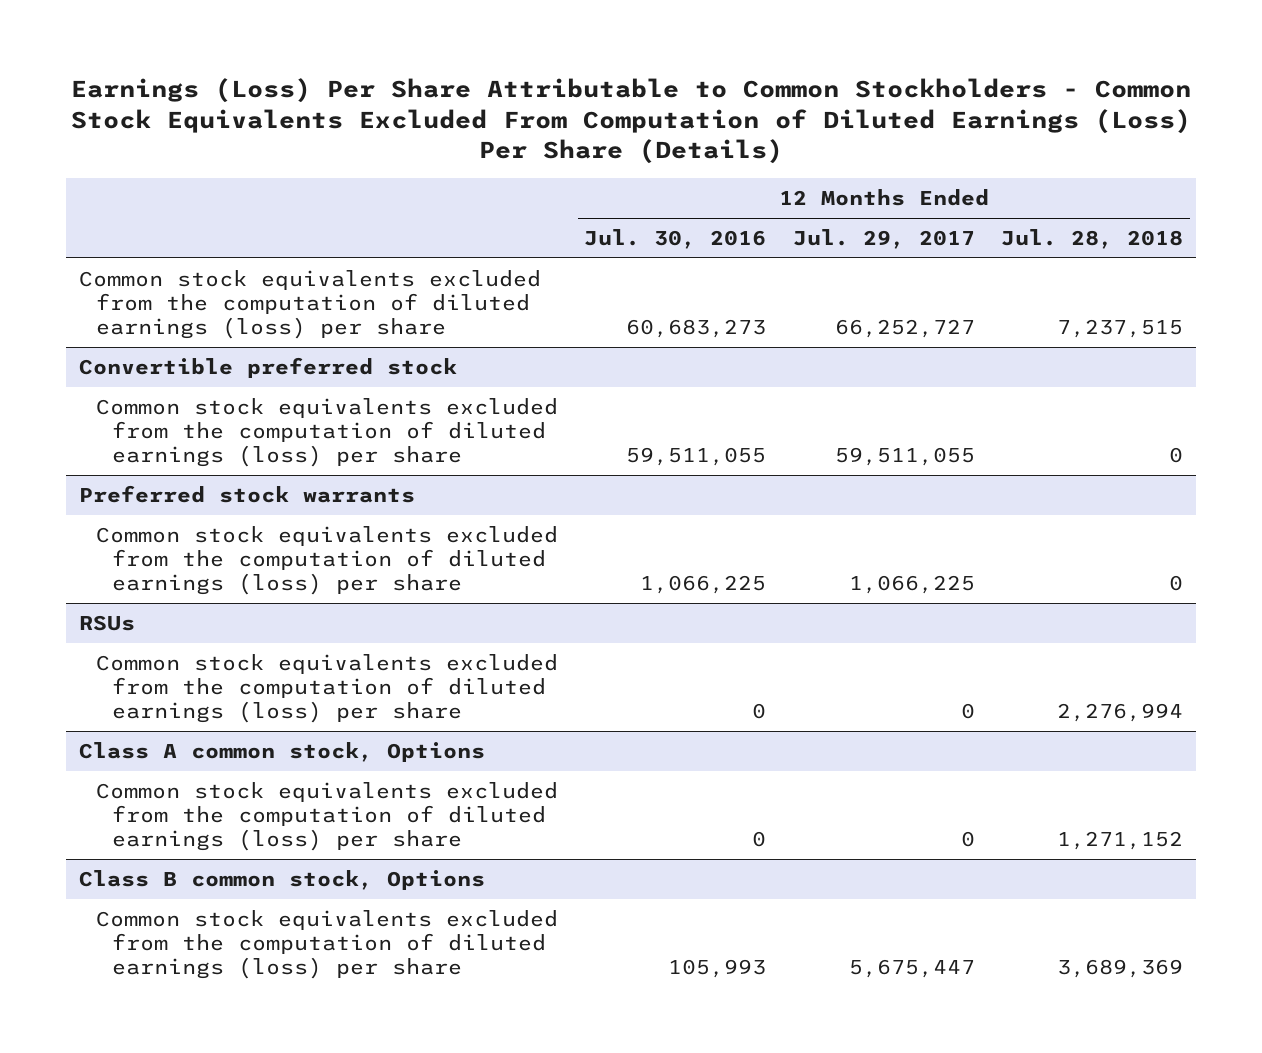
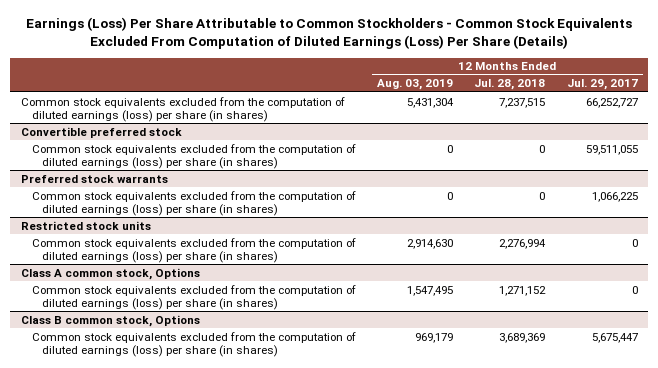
[584,228,767,249] Jul. 30, 2016 -> none
none -> [376,79,453,91] Aug. 03, 2019
[79,269,542,340] Common stock equivalents excluded from the computation of diluted earnings (loss) per share -> [20,96,345,123] Common stock equivalents excluded from the computation of diluted earnings (loss) per share (in shares)
[95,397,558,468] Common stock equivalents excluded from the computation of diluted earnings (loss) per share -> [31,143,356,170] Common stock equivalents excluded from the computation of diluted earnings (loss) per share (in shares)
[95,525,558,596] Common stock equivalents excluded from the computation of diluted earnings (loss) per share -> [31,190,356,217] Common stock equivalents excluded from the computation of diluted earnings (loss) per share (in shares)
[79,614,136,631] RSUs -> [20,220,151,230] Restricted stock units
[95,653,558,724] Common stock equivalents excluded from the computation of diluted earnings (loss) per share -> [31,237,356,264] Common stock equivalents excluded from the computation of diluted earnings (loss) per share (in shares)
[95,781,558,852] Common stock equivalents excluded from the computation of diluted earnings (loss) per share -> [31,284,356,311] Common stock equivalents excluded from the computation of diluted earnings (loss) per share (in shares)
[95,909,558,980] Common stock equivalents excluded from the computation of diluted earnings (loss) per share -> [31,331,356,358] Common stock equivalents excluded from the computation of diluted earnings (loss) per share (in shares)

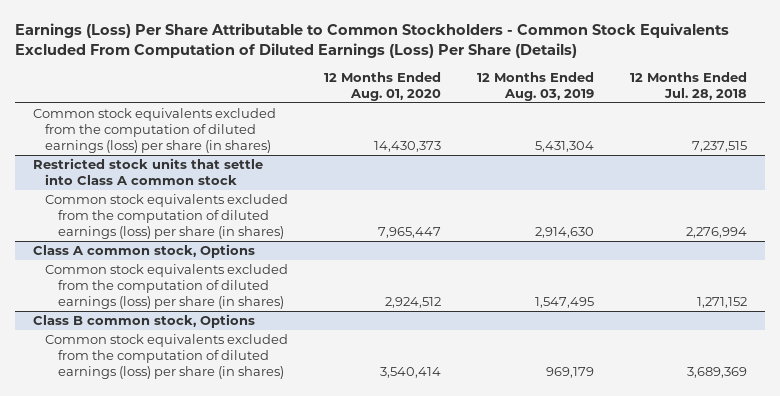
[566,79,638,91] Jul. 29, 2017 -> none
none -> [324,71,442,101] 12 Months Ended Aug. 01, 2020
[20,126,182,138] Convertible preferred stock -> none
[31,143,356,170] Common stock equivalents excluded from the computation of diluted earnings (loss) per share (in shares) -> none
[20,174,168,183] Preferred stock warrants -> none
[31,190,356,217] Common stock equivalents excluded from the computation of diluted earnings (loss) per share (in shares) -> none
[20,220,151,230] Restricted stock units -> [32,158,263,186] Restricted stock units that settle into Class A common stock

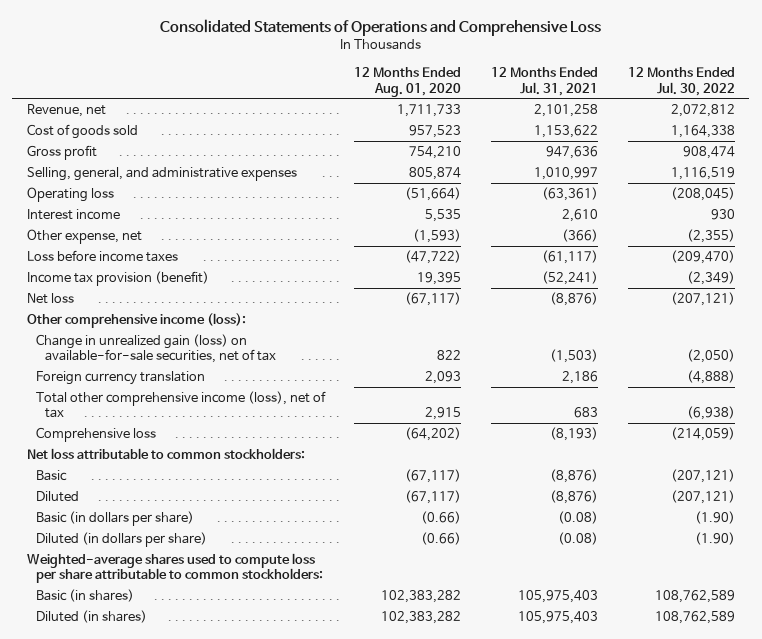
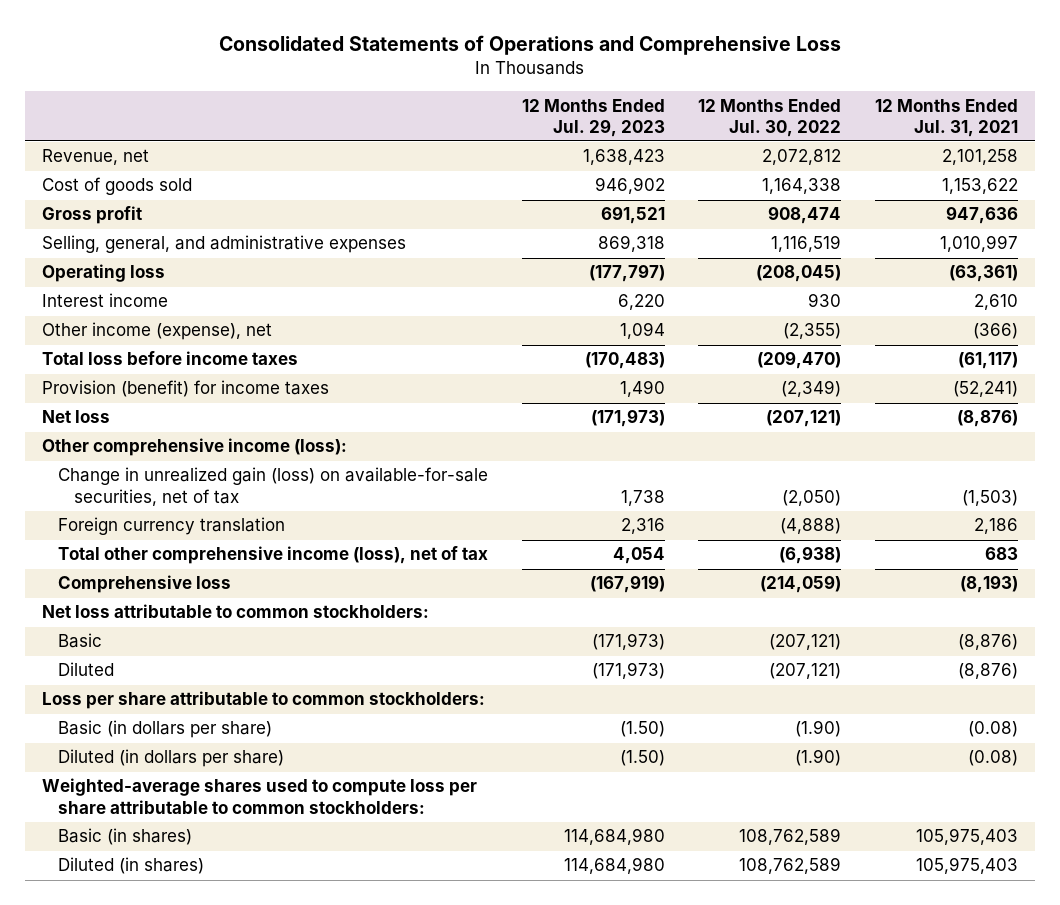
[354,67,462,97] 12 Months Ended Aug. 01, 2020 -> none
none -> [521,98,665,137] 12 Months Ended Jul. 29, 2023
[26,229,142,245] Other expense, net -> [41,322,272,341] Other income (expense), net
[26,250,178,263] Loss before income taxes -> [41,351,298,366] Total loss before income taxes
[26,271,209,287] Income tax provision (benefit) -> [41,380,329,398] Provision (benefit) for income taxes
none -> [41,691,485,710] Loss per share attributable to common stockholders:

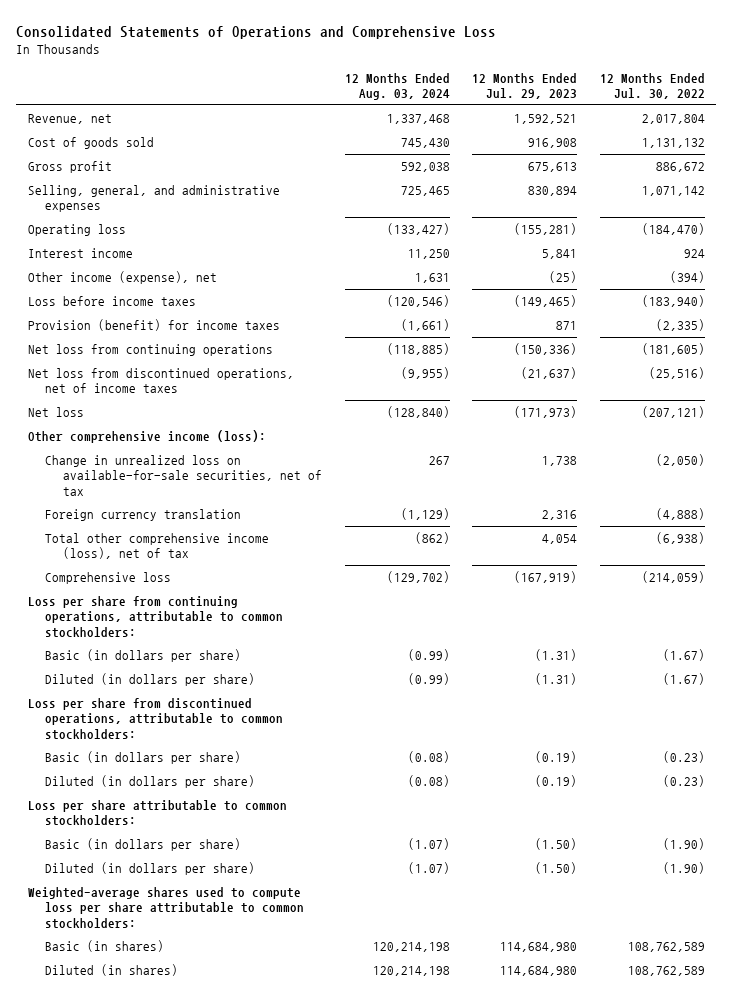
[874,98,1018,137] 12 Months Ended Jul. 31, 2021 -> none
none -> [344,72,450,101] 12 Months Ended Aug. 03, 2024
[582,149,665,166] 1,638,423 -> [514,113,578,124] 1,592,521
[762,149,842,166] 2,072,812 -> [642,113,706,124] 2,017,804
[594,177,665,195] 946,902 -> [528,137,578,148] 916,908
[762,178,842,195] 1,164,338 -> [642,137,706,148] 1,131,132
[600,206,665,225] 691,521 -> [528,161,578,172] 675,613
[768,206,842,225] 908,474 -> [656,161,706,172] 886,672
[597,235,665,253] 869,318 -> [528,185,578,196] 830,894
[771,235,842,253] 1,116,519 -> [642,185,706,196] 1,071,142
[588,264,665,283] (177,797) -> [514,222,578,235] (155,281)
[756,265,842,283] (208,045) -> [642,222,706,235] (184,470)
[617,294,665,311] 6,220 -> [542,248,578,259] 5,841
[808,293,842,308] 930 -> [684,248,706,258] 924
[619,322,665,340] 1,094 -> [549,270,578,283] (25)
[783,323,842,340] (2,355) -> [670,270,706,283] (394)
[41,351,298,366] Total loss before income taxes -> [27,295,196,306] Loss before income taxes
[584,352,665,370] (170,483) -> [514,294,578,307] (149,465)
[757,351,842,370] (209,470) -> [642,294,706,307] (183,940)
[619,380,665,398] 1,490 -> [556,320,578,330] 871
[781,380,842,398] (2,349) -> [656,318,706,331] (2,335)
none -> [27,343,273,356] Net loss from continuing operations
none -> [27,367,294,394] Net loss from discontinued operations, net of income taxes
[57,467,488,506] Change in unrealized gain (loss) on available-for-sale securities, net of tax -> [45,454,323,496] Change in unrealized loss on available-for-sale securities, net of tax
[57,633,102,649] Basic -> none
[57,662,114,677] Diluted -> none
[41,604,429,619] Net loss attributable to common stockholders: -> [27,595,284,638] Loss per share from continuing operations, attributable to common stockholders:
none -> [45,648,242,662] Basic (in dollars per share)
none -> [45,672,256,686] Diluted (in dollars per share)
none -> [27,697,284,740] Loss per share from discontinued operations, attributable to common stockholders:
none -> [45,750,242,764] Basic (in dollars per share)
none -> [45,774,256,788] Diluted (in dollars per share)

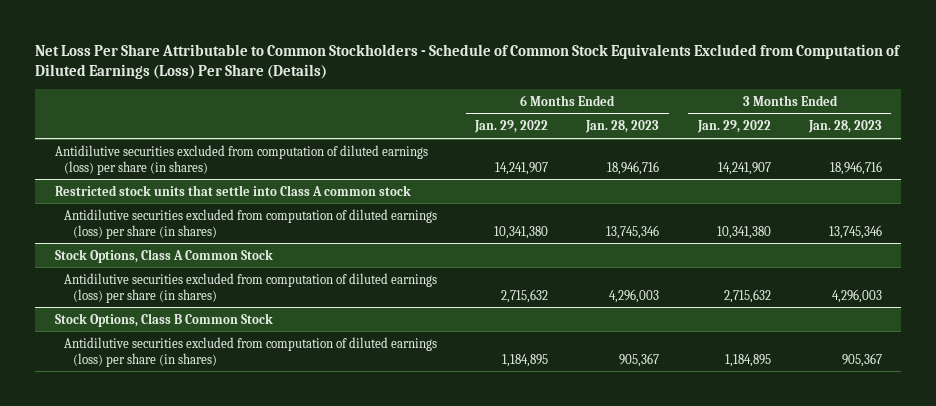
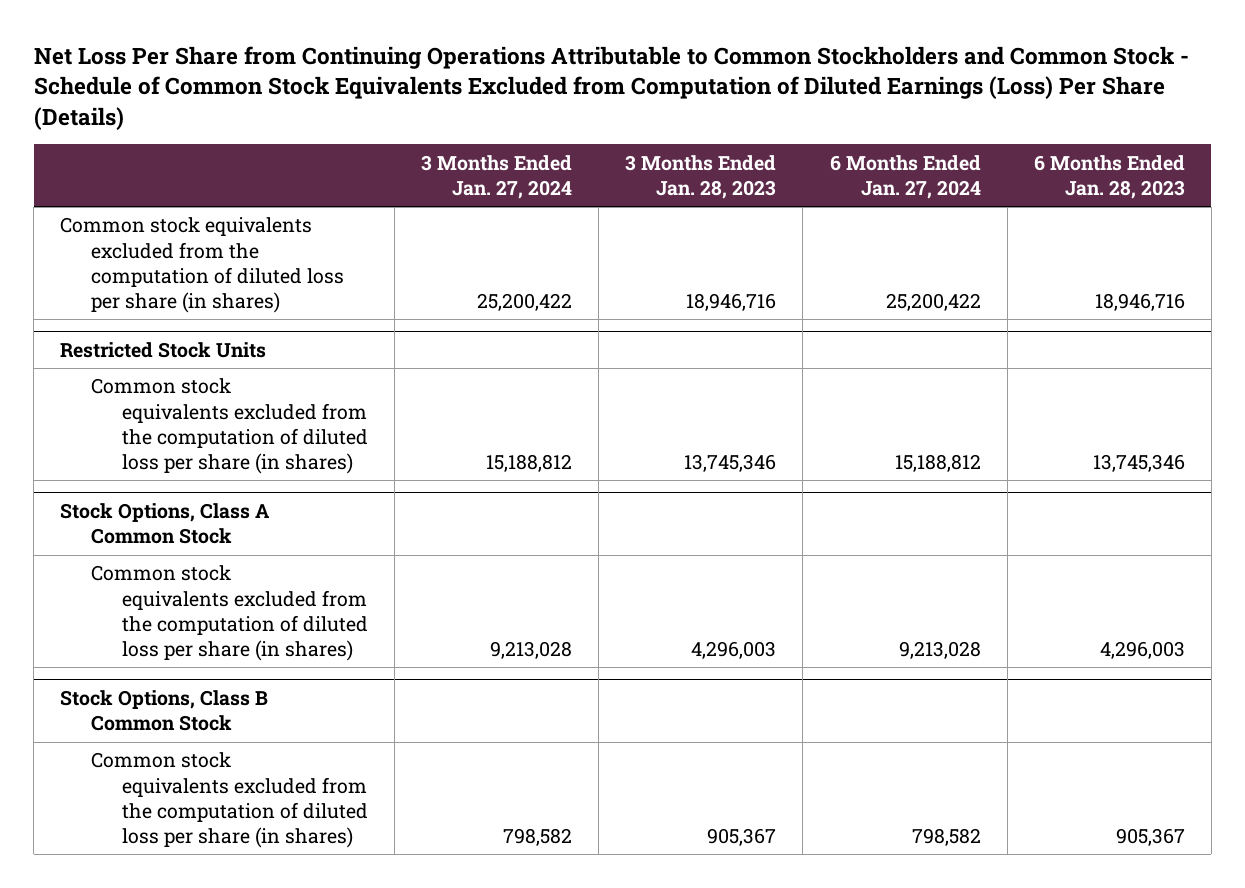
[35,43,902,80] Net Loss Per Share Attributable to Common Stockholders - Schedule of Common Stock Equivalents Excluded from Computation of Diluted Earnings (Loss) Per Share (Details) -> [33,45,1189,130] Net Loss Per Share from Continuing Operations Attributable to Common Stockholders and Common Stock - Schedule of Common Stock Equivalents Excluded from Computation of Diluted Earnings (Loss) Per Share (Details)
[474,120,549,134] Jan. 29, 2022 -> none
[696,120,771,134] Jan. 29, 2022 -> none
none -> [421,154,573,199] 3 Months Ended Jan. 27, 2024
none -> [829,154,981,199] 6 Months Ended Jan. 27, 2024
[54,144,428,175] Antidilutive securities excluded from computation of diluted earnings (loss) per share (in shares) -> [60,217,345,313] Common stock equivalents excluded from the computation of diluted loss per share (in shares)
[54,184,411,196] Restricted stock units that settle into Class A common stock -> [60,342,267,359] Restricted Stock Units
[63,208,437,239] Antidilutive securities excluded from computation of diluted earnings (loss) per share (in shares) -> [91,378,368,474] Common stock equivalents excluded from the computation of diluted loss per share (in shares)
[63,272,437,303] Antidilutive securities excluded from computation of diluted earnings (loss) per share (in shares) -> [91,565,368,661] Common stock equivalents excluded from the computation of diluted loss per share (in shares)
[63,336,437,367] Antidilutive securities excluded from computation of diluted earnings (loss) per share (in shares) -> [91,752,368,848] Common stock equivalents excluded from the computation of diluted loss per share (in shares)

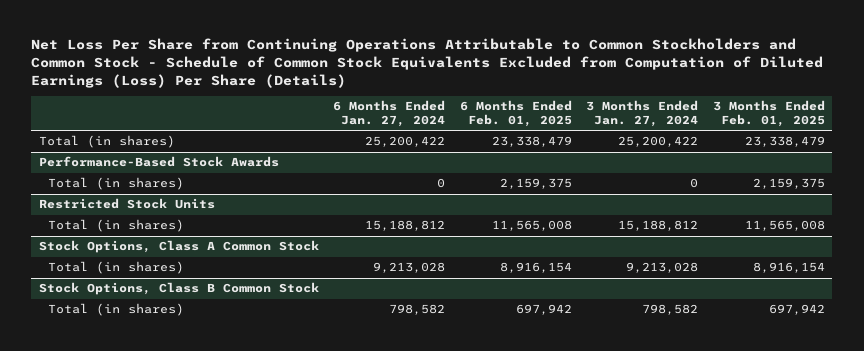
[625,154,777,199] 3 Months Ended Jan. 28, 2023 -> none
[1033,154,1185,199] 6 Months Ended Jan. 28, 2023 -> none
none -> [459,100,572,128] 6 Months Ended Feb. 01, 2025
none -> [712,100,825,128] 3 Months Ended Feb. 01, 2025
[60,217,345,313] Common stock equivalents excluded from the computation of diluted loss per share (in shares) -> [38,135,175,149] Total (in shares)
none -> [38,156,279,168] Performance-Based Stock Awards
none -> [47,177,184,191] Total (in shares)
[91,378,368,474] Common stock equivalents excluded from the computation of diluted loss per share (in shares) -> [47,219,184,233] Total (in shares)
[91,565,368,661] Common stock equivalents excluded from the computation of diluted loss per share (in shares) -> [47,261,184,275] Total (in shares)
[91,752,368,848] Common stock equivalents excluded from the computation of diluted loss per share (in shares) -> [47,303,184,317] Total (in shares)

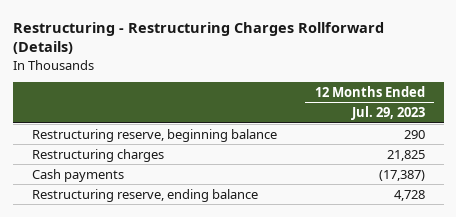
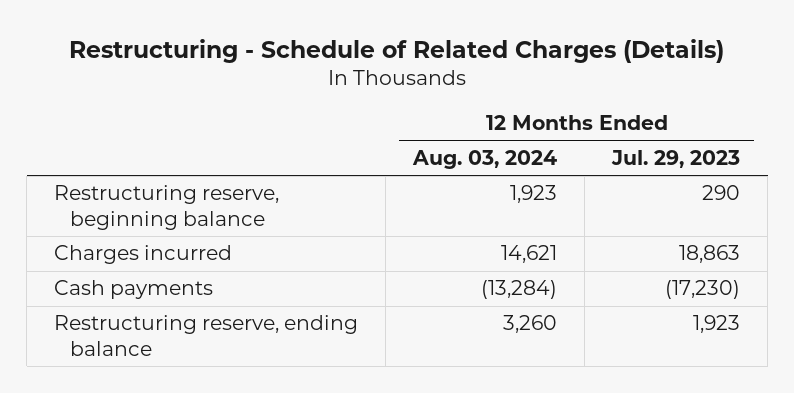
[12,21,384,55] Restructuring - Restructuring Charges Rollforward (Details) -> [69,39,725,64] Restructuring - Schedule of Related Charges (Details)
none -> [412,149,558,169] Aug. 03, 2024
[31,148,164,162] Restructuring charges -> [54,245,233,265] Charges incurred
[386,149,425,161] 21,825 -> [679,245,741,264] 18,863
[378,169,425,181] (17,387) -> [665,280,741,300] (17,230)
[393,189,425,201] 4,728 -> [693,315,741,334] 1,923

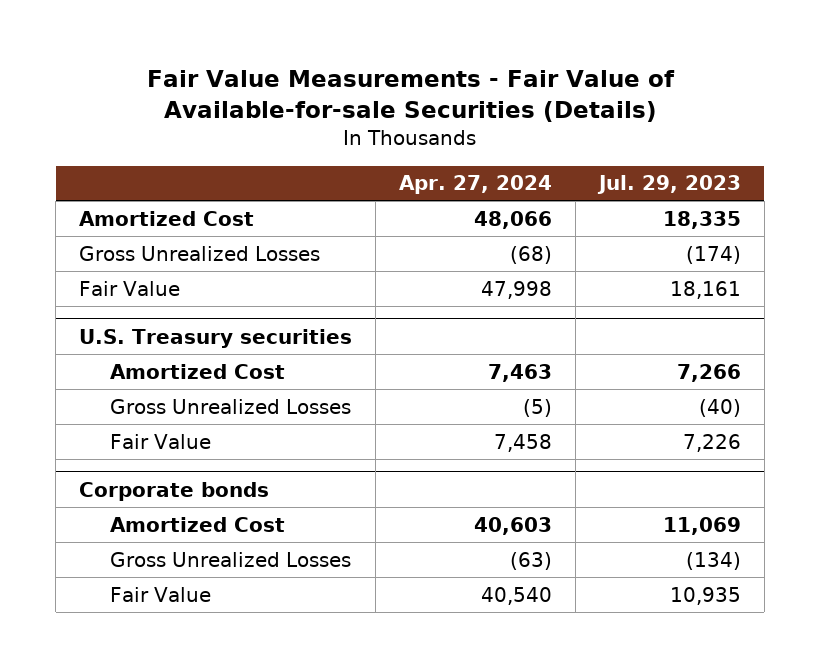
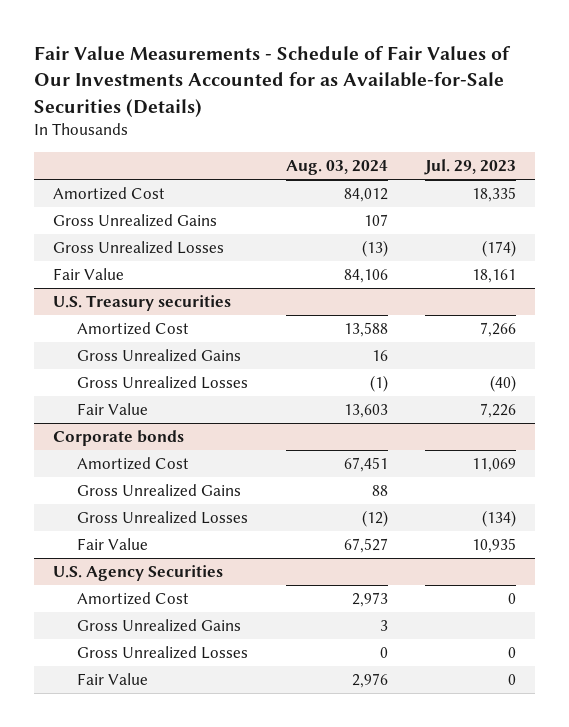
[146,69,675,123] Fair Value Measurements - Fair Value of Available-for-sale Securities (Details) -> [34,46,512,117] Fair Value Measurements - Schedule of Fair Values of Our Investments Accounted for as Available-for-Sale Securities (Details)
[398,175,552,195] Apr. 27, 2024 -> none
none -> [285,160,388,176] Aug. 03, 2024
none -> [52,213,217,227] Gross Unrealized Gains
none -> [76,348,241,362] Gross Unrealized Gains
none -> [76,483,241,497] Gross Unrealized Gains
none -> [52,564,223,581] U.S. Agency Securities
none -> [76,591,189,605] Amortized Cost
none -> [76,618,241,632] Gross Unrealized Gains
none -> [76,645,248,659] Gross Unrealized Losses
none -> [76,672,148,685] Fair Value

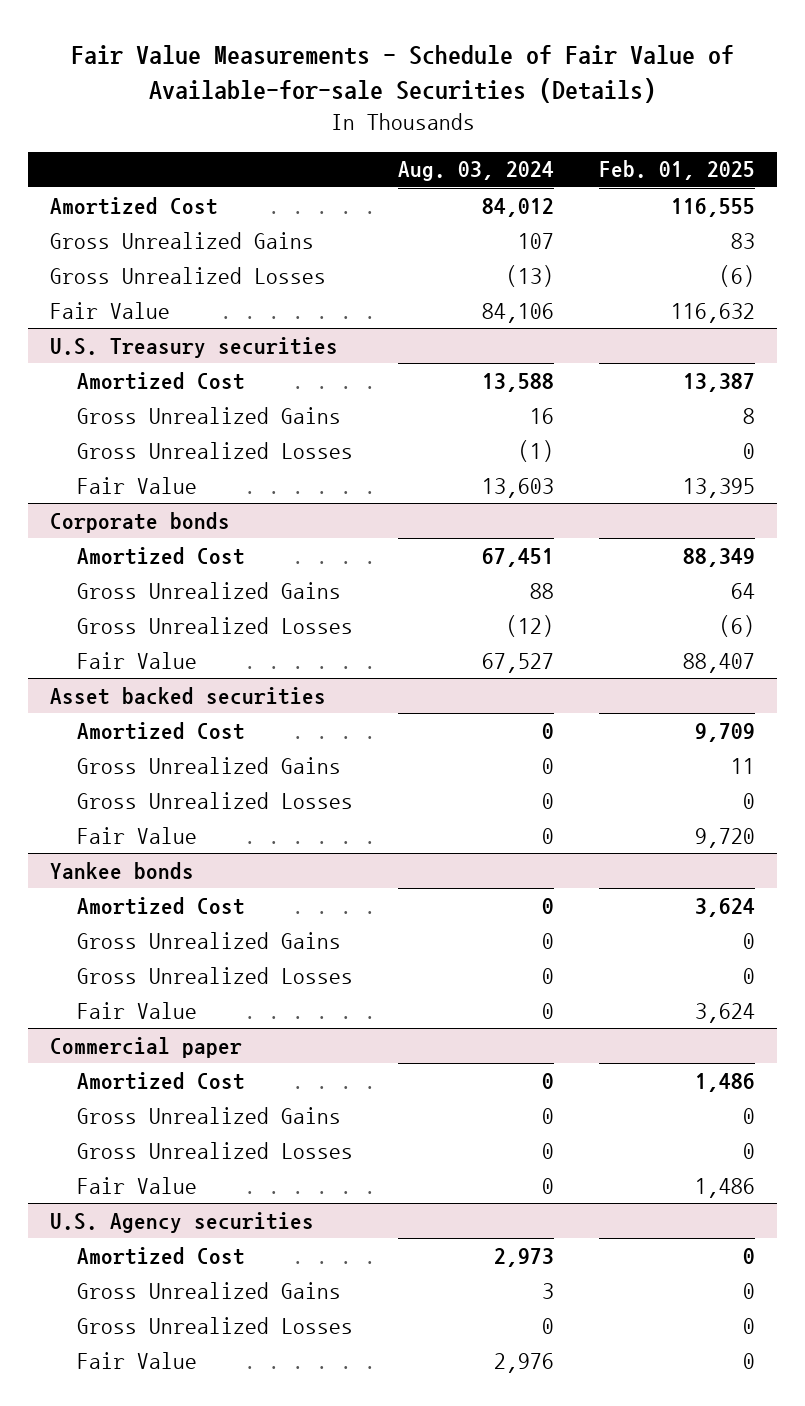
[34,46,512,117] Fair Value Measurements - Schedule of Fair Values of Our Investments Accounted for as Available-for-Sale Securities (Details) -> [70,44,734,104] Fair Value Measurements - Schedule of Fair Value of Available-for-sale Securities (Details)
[424,159,517,176] Jul. 29, 2023 -> none
none -> [598,160,755,181] Feb. 01, 2025
none -> [50,686,327,705] Asset backed securities
none -> [77,721,246,740] Amortized Cost
none -> [77,756,342,774] Gross Unrealized Gains
none -> [77,791,354,809] Gross Unrealized Losses
none -> [77,826,198,844] Fair Value
none -> [50,861,195,879] Yankee bonds
none -> [77,896,246,915] Amortized Cost
none -> [77,931,342,949] Gross Unrealized Gains
none -> [77,966,354,984] Gross Unrealized Losses
none -> [77,1001,198,1019] Fair Value
none -> [50,1036,243,1058] Commercial paper
none -> [77,1071,246,1090] Amortized Cost
none -> [77,1106,342,1124] Gross Unrealized Gains
none -> [77,1141,354,1159] Gross Unrealized Losses
none -> [77,1176,198,1194] Fair Value
[52,564,223,581] U.S. Agency Securities -> [50,1211,315,1233] U.S. Agency securities

